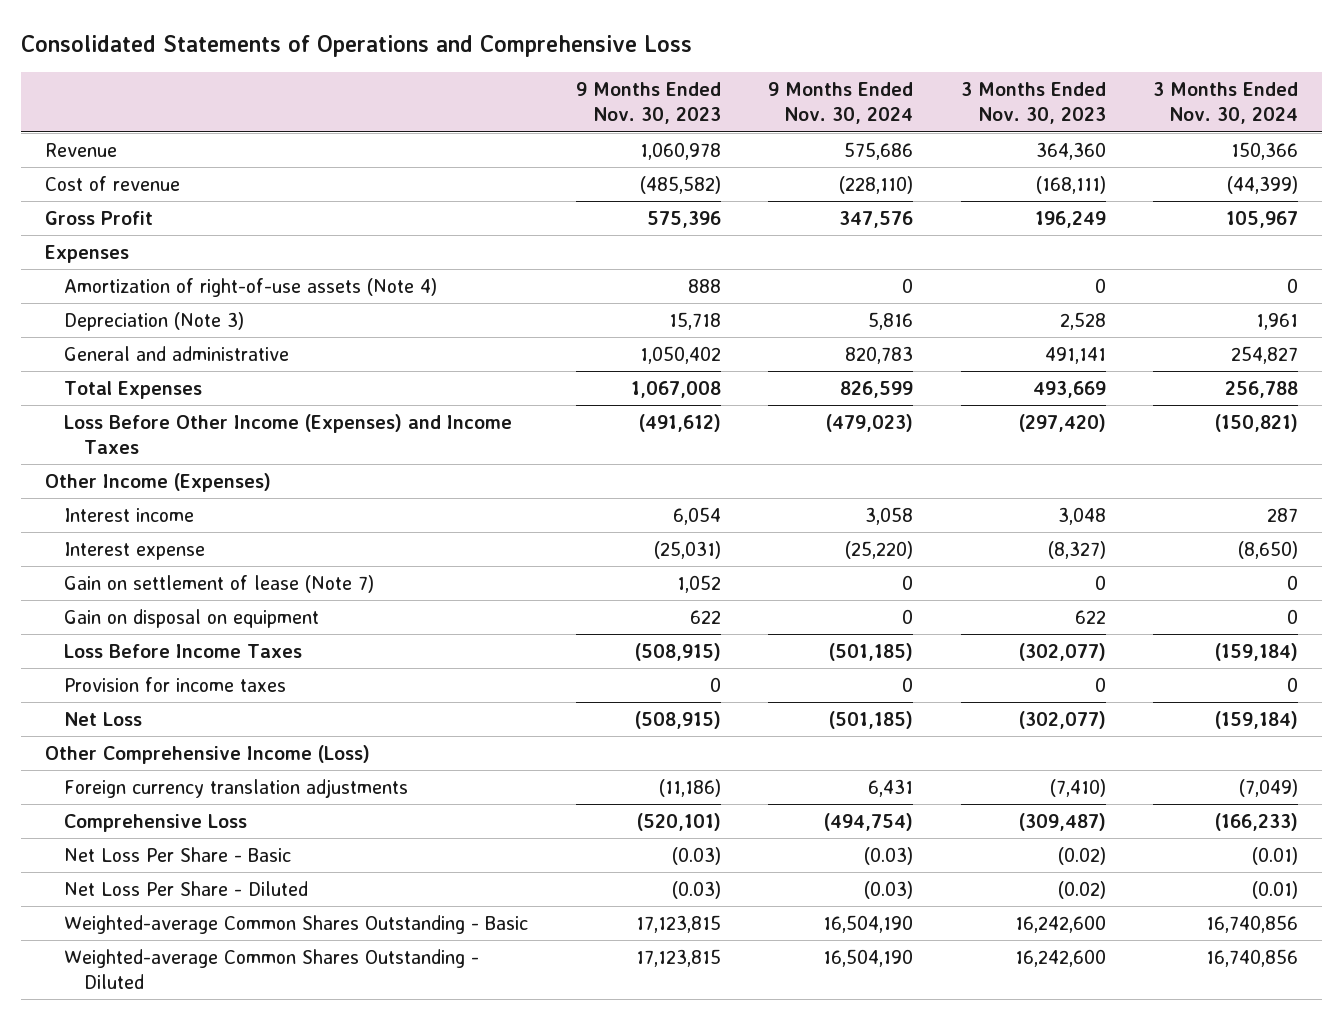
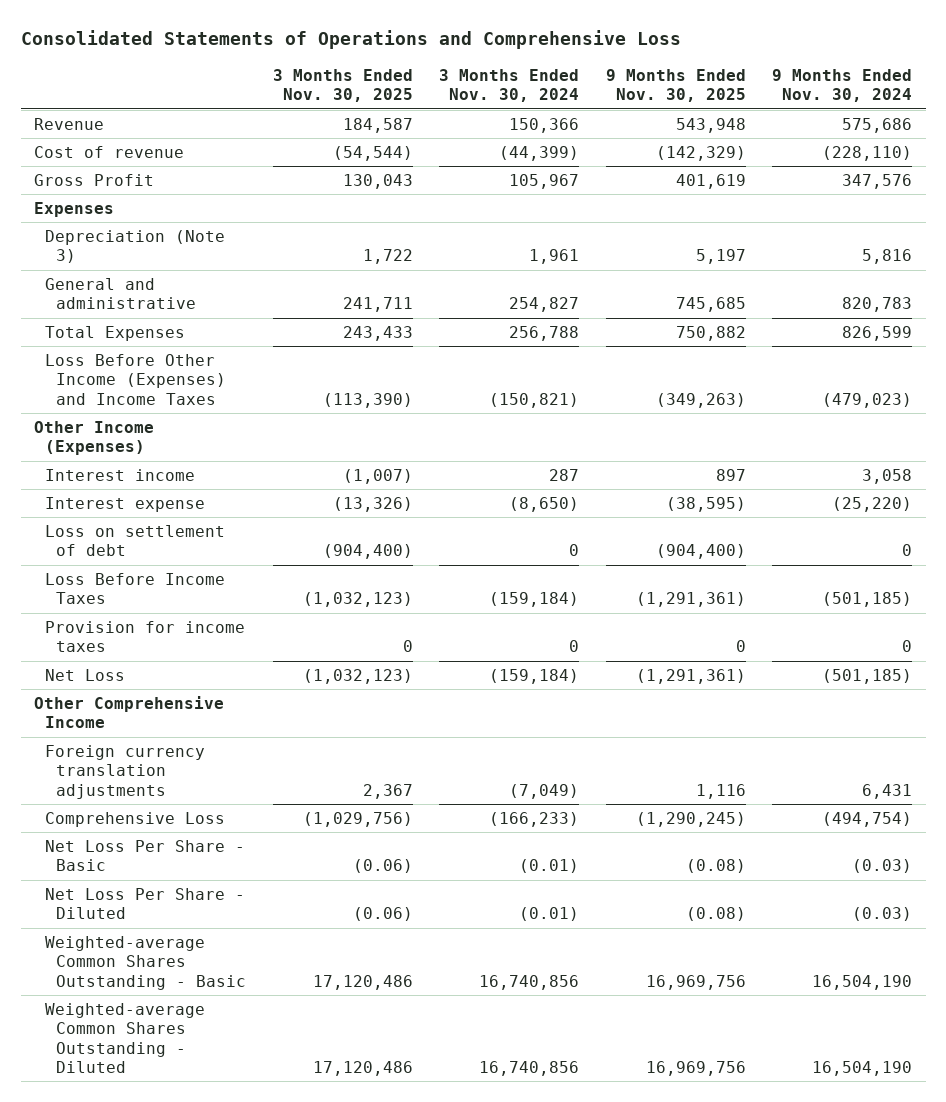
[575,81,721,125] 9 Months Ended Nov. 30, 2023 -> none
[960,81,1106,125] 3 Months Ended Nov. 30, 2023 -> none
none -> [272,69,413,103] 3 Months Ended Nov. 30, 2025
none -> [605,69,746,103] 9 Months Ended Nov. 30, 2025
[64,277,438,297] Amortization of right-of-use assets (Note 4) -> none
[64,574,375,593] Gain on settlement of lease (Note 7) -> none
[64,608,320,628] Gain on disposal on equipment -> none
none -> [45,524,226,557] Loss on settlement of debt
[44,744,370,764] Other Comprehensive Income (Loss) -> [33,695,224,729] Other Comprehensive Income

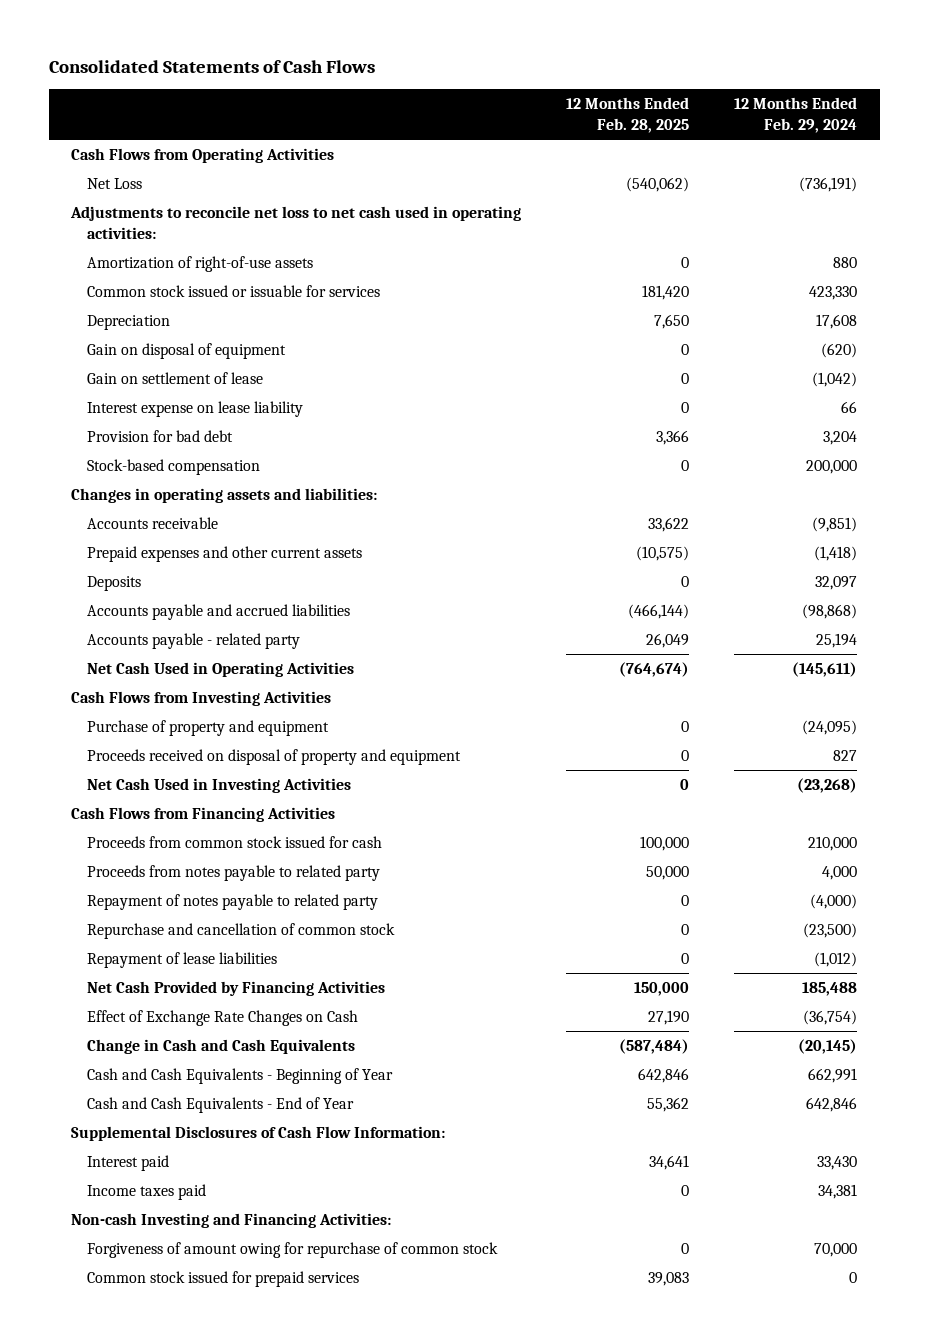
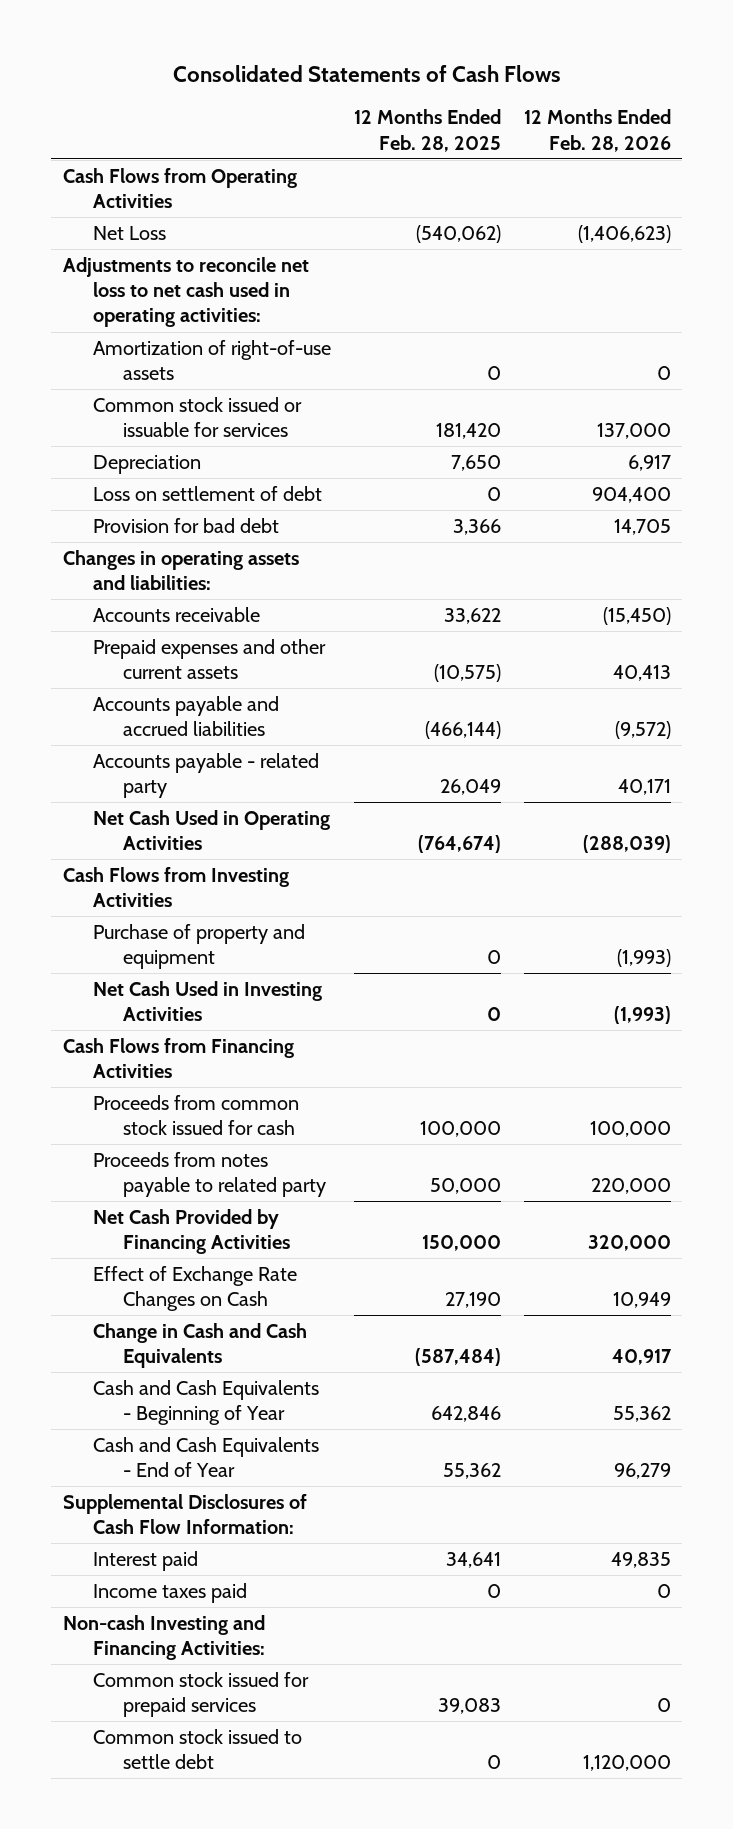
[734,97,858,134] 12 Months Ended Feb. 29, 2024 -> none
none -> [523,109,671,152] 12 Months Ended Feb. 28, 2026
[87,342,287,359] Gain on disposal of equipment -> none
[87,371,264,384] Gain on settlement of lease -> none
[87,400,304,417] Interest expense on lease liability -> none
none -> [92,485,322,501] Loss on settlement of debt
[87,458,261,475] Stock-based compensation -> none
[87,575,142,591] Deposits -> none
[87,748,462,765] Proceeds received on disposal of property and equipment -> none
[87,893,379,910] Repayment of notes payable to related party -> none
[87,922,396,939] Repurchase and cancellation of common stock -> none
[87,951,278,968] Repayment of lease liabilities -> none
[87,1241,499,1258] Forgiveness of amount owing for repurchase of common stock -> none
none -> [92,1728,302,1770] Common stock issued to settle debt

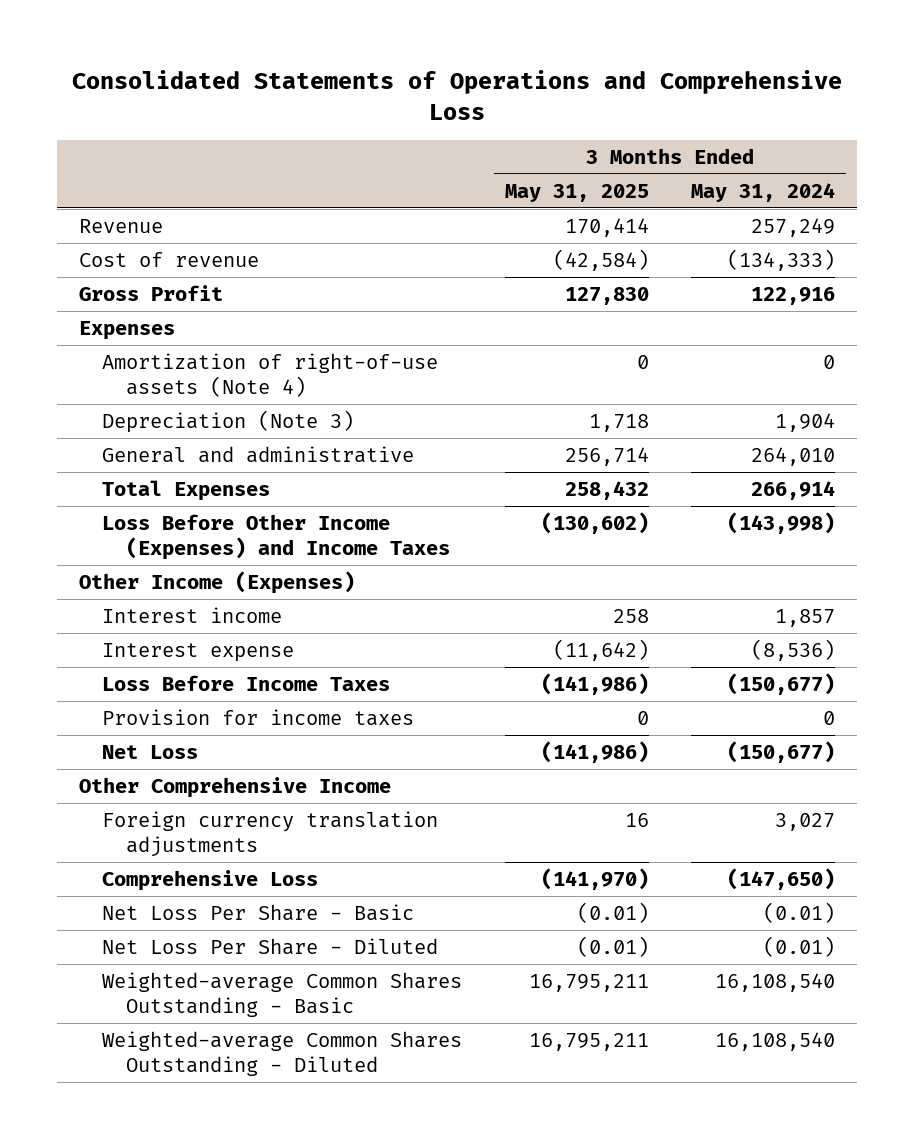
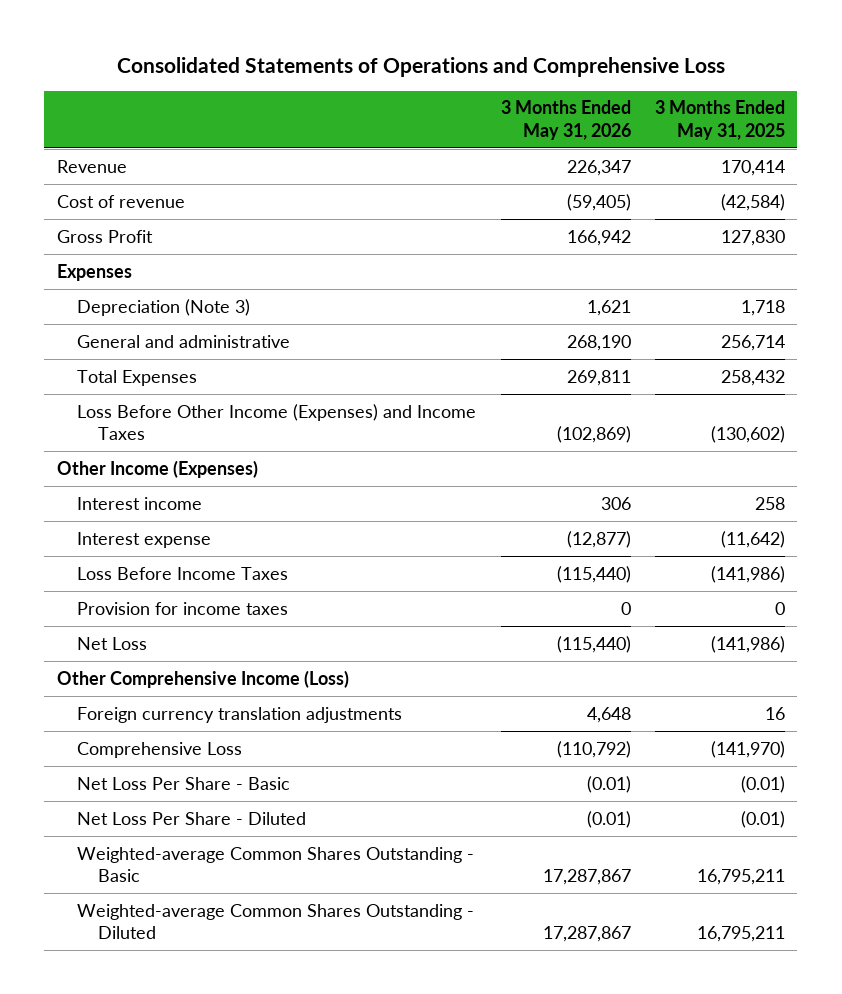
[691,182,836,202] May 31, 2024 -> none
none -> [500,100,631,141] 3 Months Ended May 31, 2026
[102,353,439,397] Amortization of right-of-use assets (Note 4) -> none
[78,777,391,799] Other Comprehensive Income -> [56,669,349,688] Other Comprehensive Income (Loss)

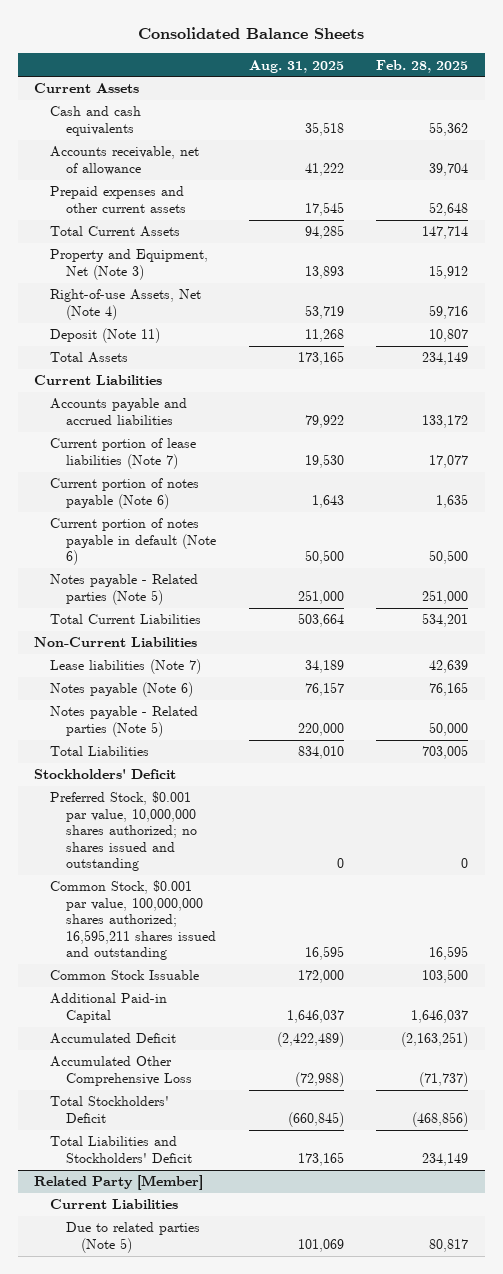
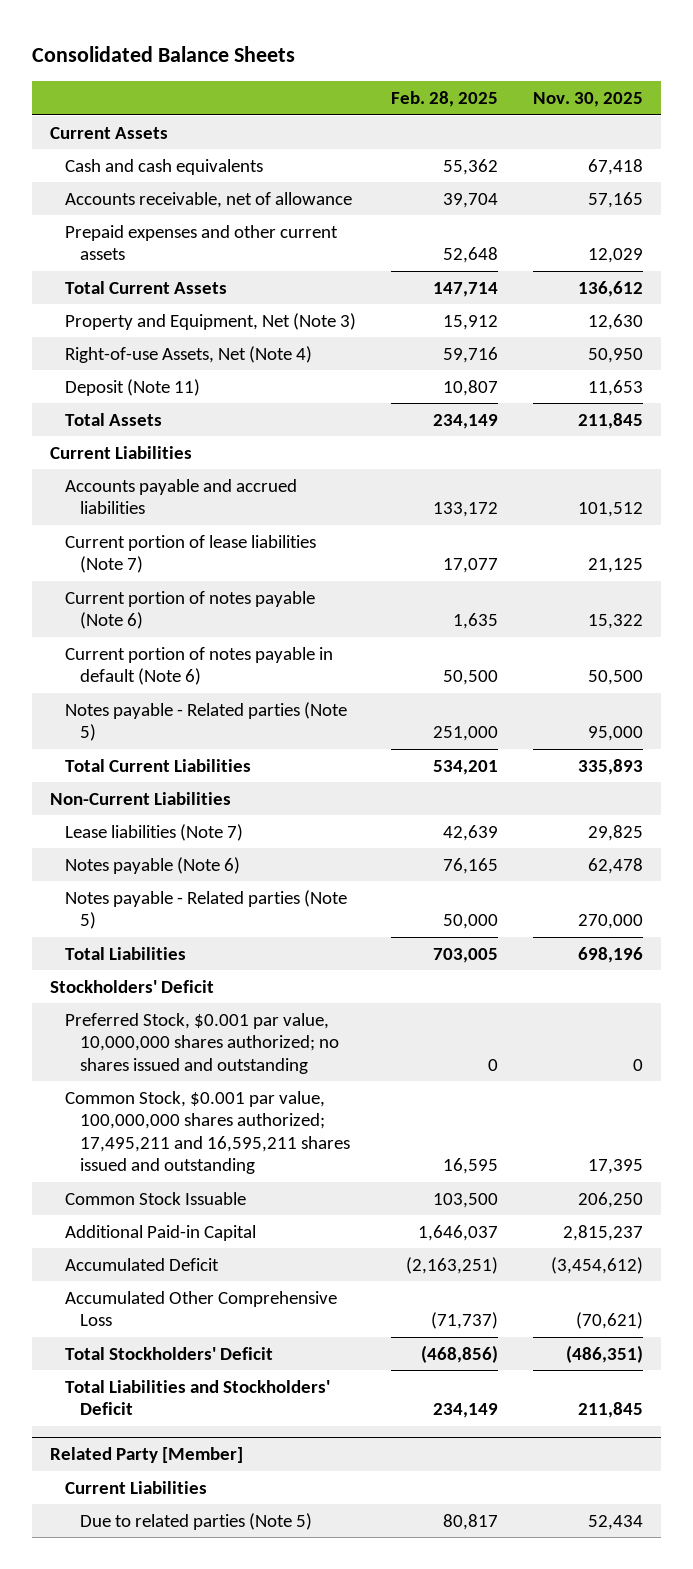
[248,59,344,73] Aug. 31, 2025 -> none
none -> [533,92,644,108] Nov. 30, 2025
[49,880,216,960] Common Stock, $0.001 par value, 100,000,000 shares authorized; 16,595,211 shares issued and outstanding -> [65,1090,351,1175] Common Stock, $0.001 par value, 100,000,000 shares authorized; 17,495,211 and 16,595,211 shares issued and outstanding

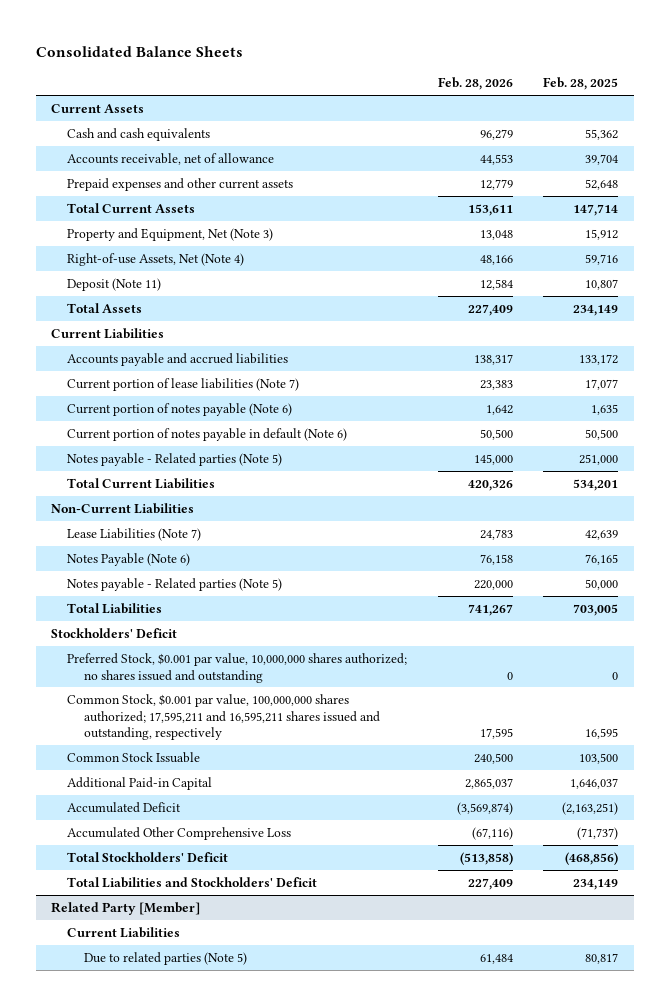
[533,92,644,108] Nov. 30, 2025 -> none
none -> [437,77,513,91] Feb. 28, 2026
[65,823,244,841] Lease liabilities (Note 7) -> [67,527,202,541] Lease Liabilities (Note 7)
[65,856,241,874] Notes payable (Note 6) -> [67,552,191,566] Notes Payable (Note 6)
[65,1090,351,1175] Common Stock, $0.001 par value, 100,000,000 shares authorized; 17,495,211 and 16,595,211 shares issued and outstanding -> [67,693,380,741] Common Stock, $0.001 par value, 100,000,000 shares authorized; 17,595,211 and 16,595,211 shares issued and outstanding, respectively

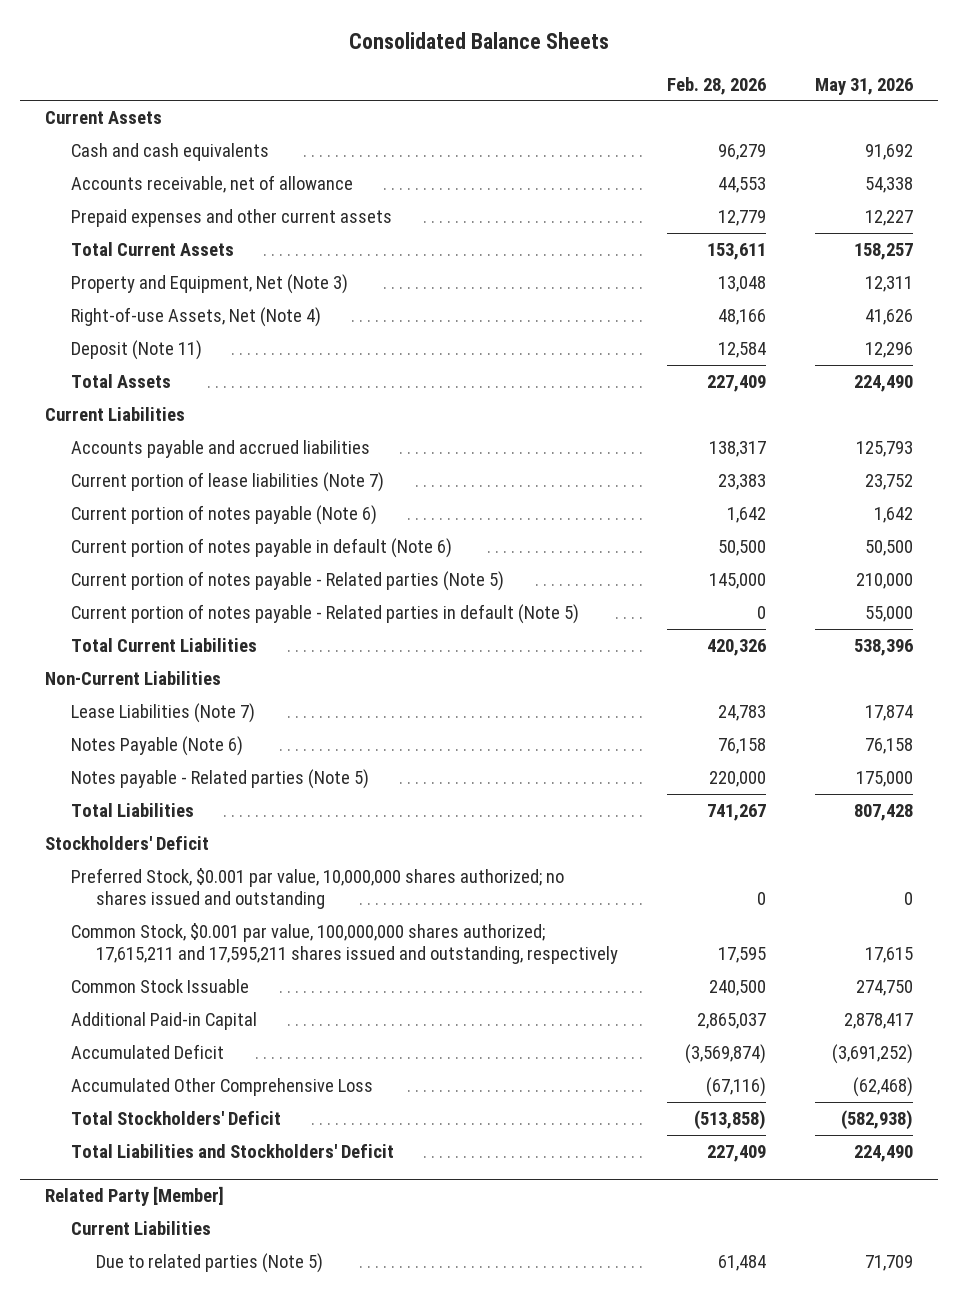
[543,77,619,91] Feb. 28, 2025 -> none
none -> [815,77,914,95] May 31, 2026
[67,452,283,466] Notes payable - Related parties (Note 5) -> [70,570,504,591] Current portion of notes payable - Related parties (Note 5)
none -> [70,603,579,624] Current portion of notes payable - Related parties in default (Note 5)
[67,693,380,741] Common Stock, $0.001 par value, 100,000,000 shares authorized; 17,595,211 and 16,595,211 shares issued and outstanding, respectively -> [70,922,618,964] Common Stock, $0.001 par value, 100,000,000 shares authorized; 17,615,211 and 17,595,211 shares issued and outstanding, respectively

